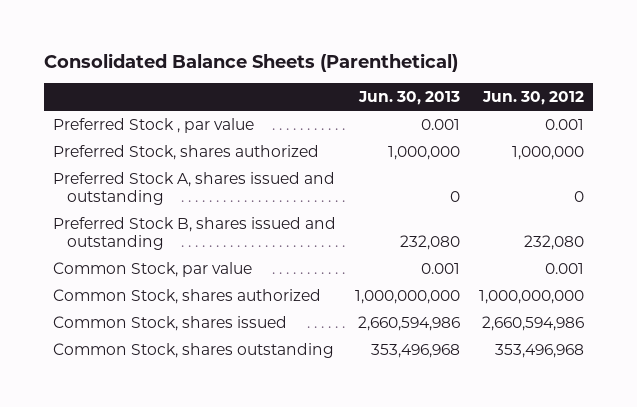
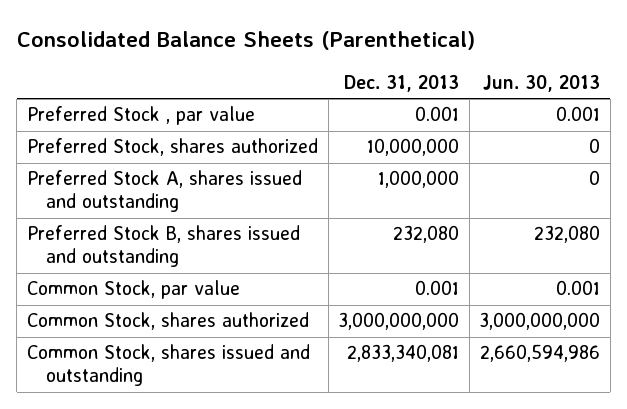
[481,91,584,106] Jun. 30, 2012 -> none
none -> [344,75,460,93] Dec. 31, 2013
[387,145,460,160] 1,000,000 -> [589,138,601,154] 0
[53,342,335,358] Common Stock, shares outstanding -> none
[354,289,460,304] 1,000,000,000 -> [479,312,601,331] 3,000,000,000
[53,315,288,331] Common Stock, shares issued -> [26,344,310,387] Common Stock, shares issued and outstanding

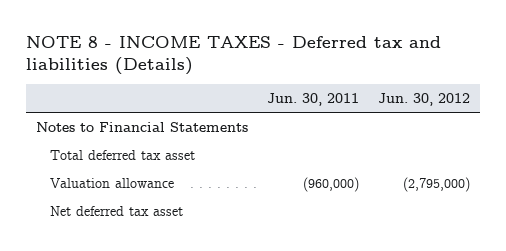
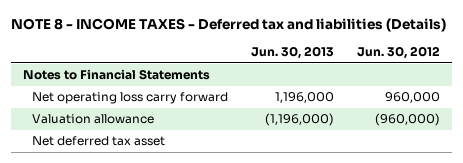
[267,93,360,107] Jun. 30, 2011 -> none
none -> [251,46,335,60] Jun. 30, 2013
[49,149,195,160] Total deferred tax asset -> none
none -> [32,92,229,105] Net operating loss carry forward
[403,176,471,192] (2,795,000) -> [375,113,441,127] (960,000)

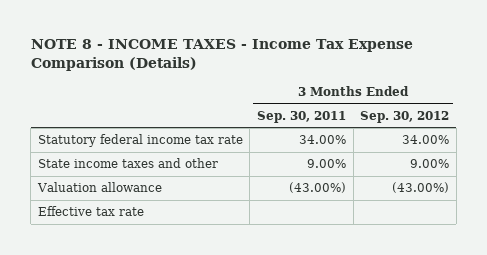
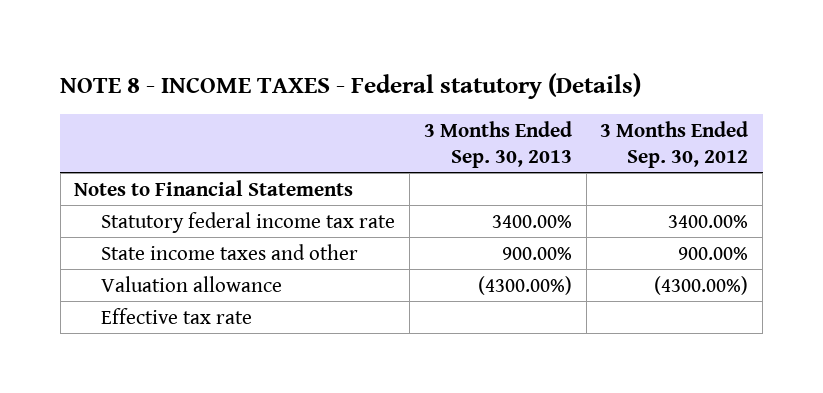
[30,39,413,71] NOTE 8 - INCOME TAXES - Income Tax Expense Comparison (Details) -> [60,72,642,99] NOTE 8 - INCOME TAXES - Federal statutory (Details)
[257,110,347,123] Sep. 30, 2011 -> none
none -> [423,120,572,168] 3 Months Ended Sep. 30, 2013
none -> [74,179,354,196] Notes to Financial Statements
[402,135,450,145] 34.00% -> [668,214,749,228] 3400.00%
[410,159,450,169] 9.00% -> [678,246,749,260] 900.00%
[392,182,450,194] (43.00%) -> [654,275,749,295] (4300.00%)

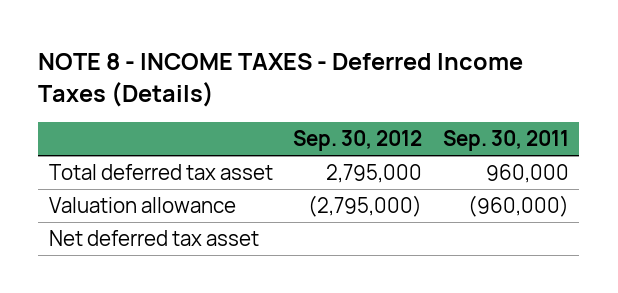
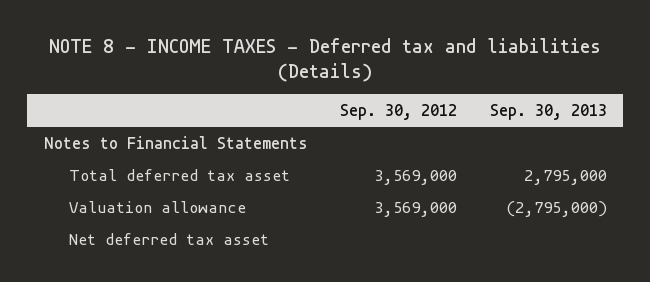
[38,53,524,107] NOTE 8 - INCOME TAXES - Deferred Income Taxes (Details) -> [49,37,602,83] NOTE 8 - INCOME TAXES - Deferred tax and liabilities (Details)
[443,130,570,152] Sep. 30, 2011 -> none
none -> [489,104,607,121] Sep. 30, 2013
none -> [43,135,308,149] Notes to Financial Statements
[326,164,423,184] 2,795,000 -> [374,169,458,185] 3,569,000
[308,195,423,218] (2,795,000) -> [374,201,458,217] 3,569,000

